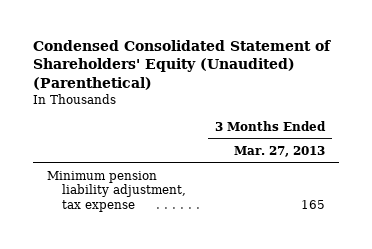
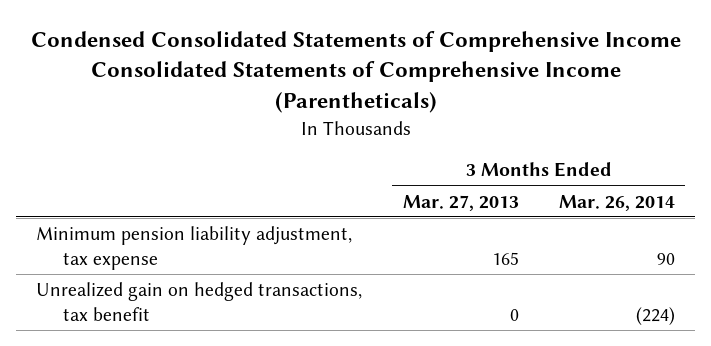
[33,40,332,90] Condensed Consolidated Statement of Shareholders' Equity (Unaudited) (Parenthetical) -> [30,30,681,114] Condensed Consolidated Statements of Comprehensive Income Consolidated Statements of Comprehensive Income (Parentheticals)
none -> [558,194,675,211] Mar. 26, 2014
none -> [36,282,363,321] Unrealized gain on hedged transactions, tax benefit

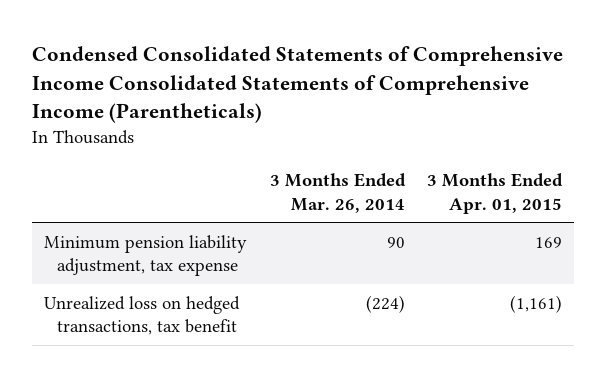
[402,194,519,211] Mar. 27, 2013 -> none
none -> [427,173,564,214] 3 Months Ended Apr. 01, 2015
[36,282,363,321] Unrealized gain on hedged transactions, tax benefit -> [43,295,240,336] Unrealized loss on hedged transactions, tax benefit

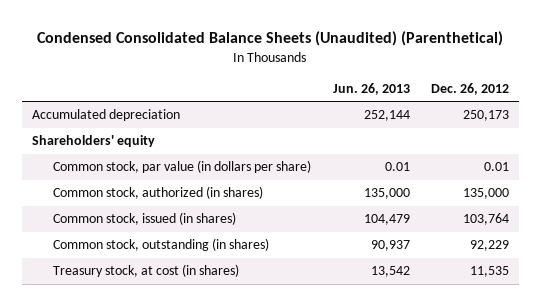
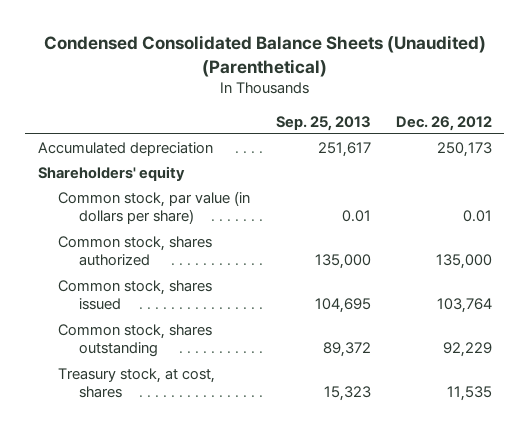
[332,82,410,95] Jun. 26, 2013 -> none
none -> [275,115,371,131] Sep. 25, 2013
[53,186,264,200] Common stock, authorized (in shares) -> [58,236,213,267] Common stock, shares authorized
[53,212,237,226] Common stock, issued (in shares) -> [58,280,213,311] Common stock, shares issued
[53,238,270,252] Common stock, outstanding (in shares) -> [58,324,213,358] Common stock, shares outstanding
[53,264,240,278] Treasury stock, at cost (in shares) -> [58,368,216,399] Treasury stock, at cost, shares

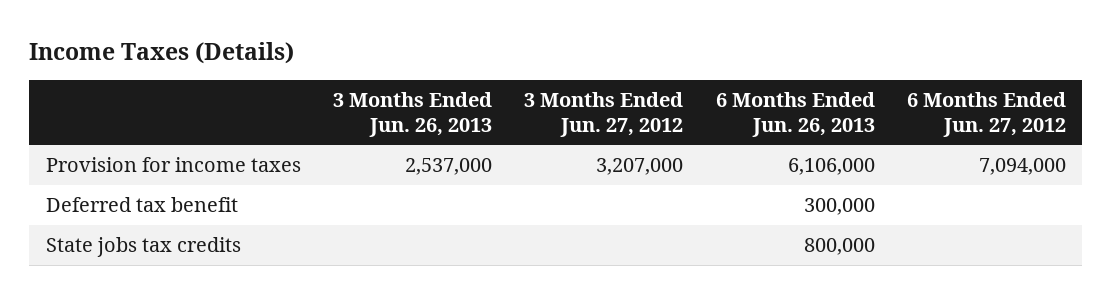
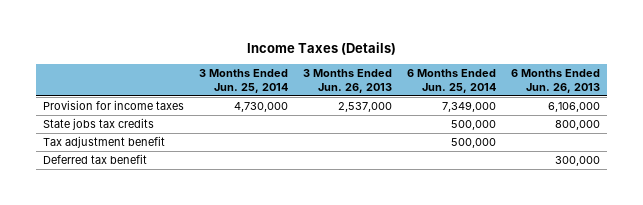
[524,92,684,137] 3 Months Ended Jun. 27, 2012 -> none
[907,92,1067,137] 6 Months Ended Jun. 27, 2012 -> none
none -> [199,69,289,93] 3 Months Ended Jun. 25, 2014
none -> [407,69,497,93] 6 Months Ended Jun. 25, 2014
none -> [43,136,166,149] Tax adjustment benefit
[45,197,238,213] Deferred tax benefit -> [43,154,148,165] Deferred tax benefit

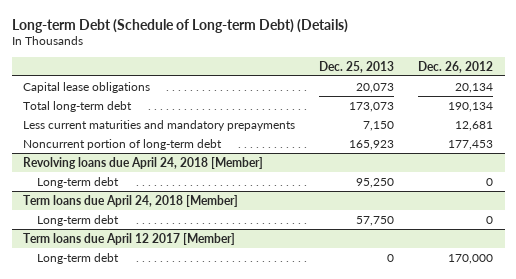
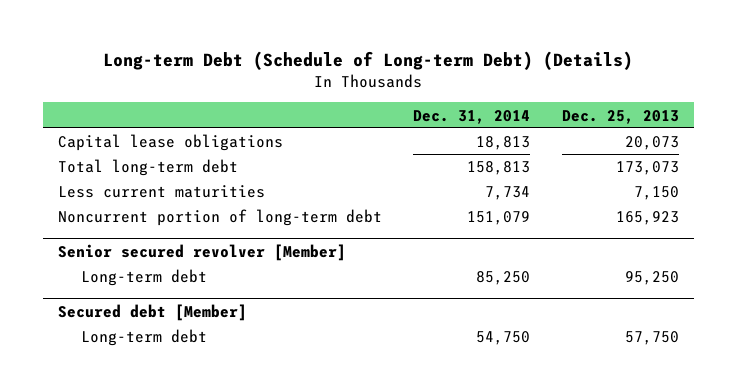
[417,60,493,73] Dec. 26, 2012 -> none
none -> [413,109,531,124] Dec. 31, 2014
[23,119,296,131] Less current maturities and mandatory prepayments -> [58,185,266,199] Less current maturities
[23,156,264,169] Revolving loans due April 24, 2018 [Member] -> none
none -> [58,243,347,261] Senior secured revolver [Member]
[23,194,239,207] Term loans due April 24, 2018 [Member] -> none
none -> [58,303,248,321] Secured debt [Member]
[23,232,236,245] Term loans due April 12 2017 [Member] -> none
[37,252,120,264] Long-term debt -> none

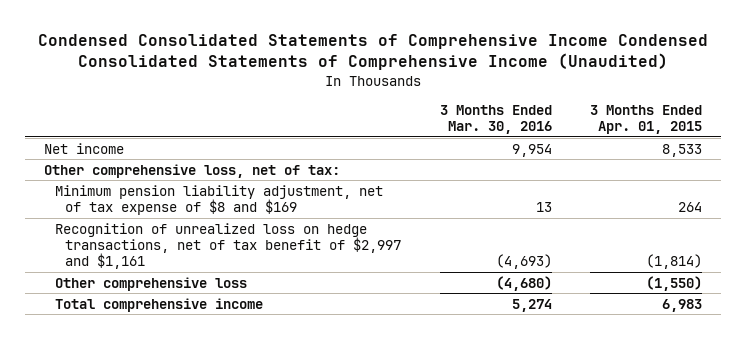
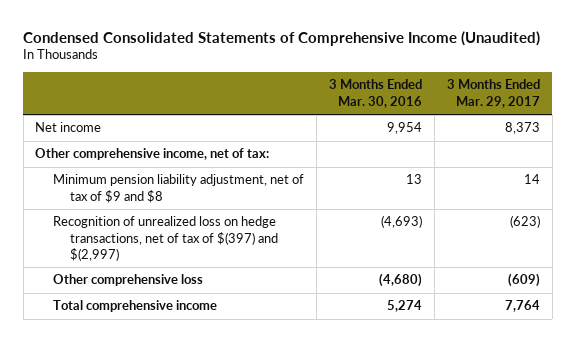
[37,33,708,71] Condensed Consolidated Statements of Comprehensive Income Condensed Consolidated Statements of Comprehensive Income (Unaudited) -> [23,30,541,46] Condensed Consolidated Statements of Comprehensive Income (Unaudited)
[589,104,702,135] 3 Months Ended Apr. 01, 2015 -> none
none -> [446,79,540,108] 3 Months Ended Mar. 29, 2017
[43,163,340,178] Other comprehensive loss, net of tax: -> [35,148,270,161] Other comprehensive income, net of tax:
[54,184,383,215] Minimum pension liability adjustment, net of tax expense of $8 and $169 -> [52,174,304,203] Minimum pension liability adjustment, net of tax of $9 and $8
[54,222,402,270] Recognition of unrealized loss on hedge transactions, net of tax benefit of $2,997 and $1,161 -> [52,216,279,261] Recognition of unrealized loss on hedge transactions, net of tax of $(397) and $(2,997)

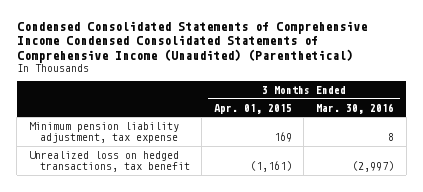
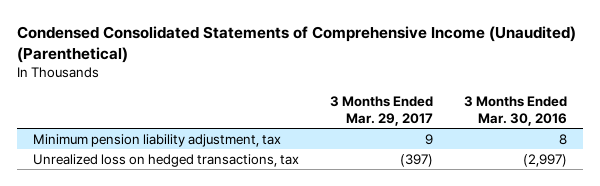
[16,21,367,63] Condensed Consolidated Statements of Comprehensive Income Condensed Consolidated Statements of Comprehensive Income (Unaudited) (Parenthetical) -> [17,26,577,64] Condensed Consolidated Statements of Comprehensive Income (Unaudited) (Parenthetical)
[213,103,292,114] Apr. 01, 2015 -> none
none -> [330,95,434,126] 3 Months Ended Mar. 29, 2017
[29,122,180,144] Minimum pension liability adjustment, tax expense -> [33,133,282,147] Minimum pension liability adjustment, tax
[29,151,190,173] Unrealized loss on hedged transactions, tax benefit -> [33,153,300,167] Unrealized loss on hedged transactions, tax

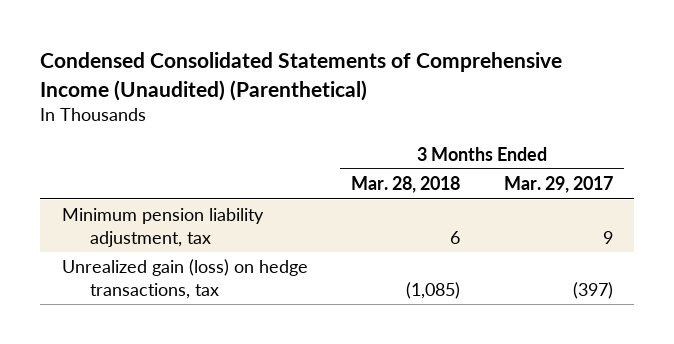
[464,95,568,126] 3 Months Ended Mar. 30, 2016 -> none
none -> [351,176,461,194] Mar. 28, 2018
[33,153,300,167] Unrealized loss on hedged transactions, tax -> [61,259,308,300] Unrealized gain (loss) on hedge transactions, tax

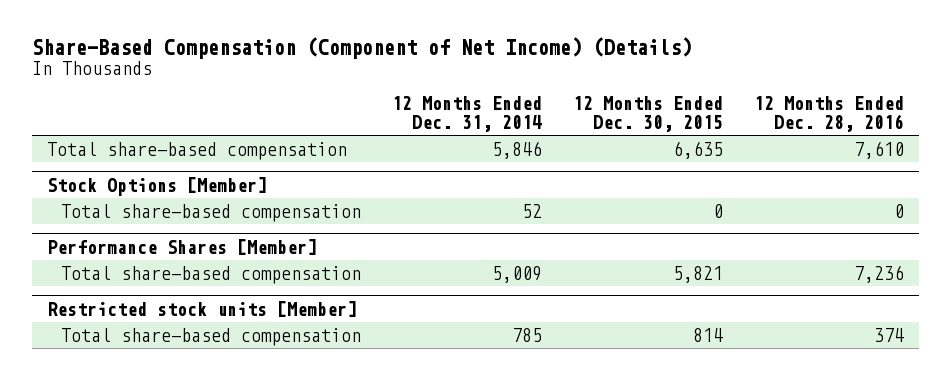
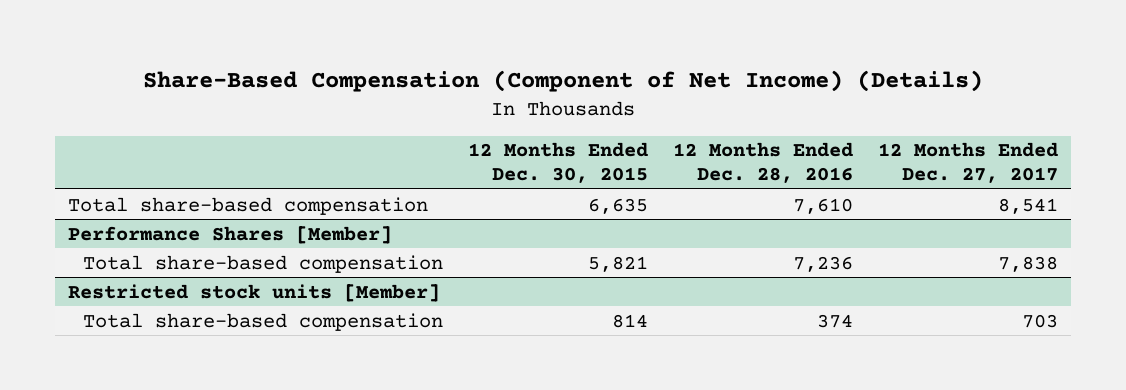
[391,95,542,133] 12 Months Ended Dec. 31, 2014 -> none
none -> [878,142,1059,184] 12 Months Ended Dec. 27, 2017
[46,176,267,196] Stock Options [Member] -> none
[61,204,362,223] Total share-based compensation -> none

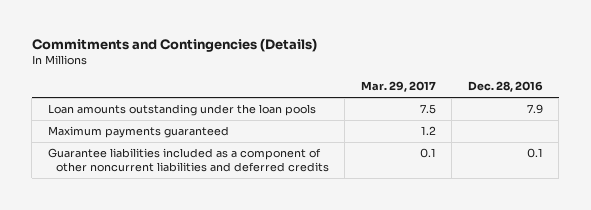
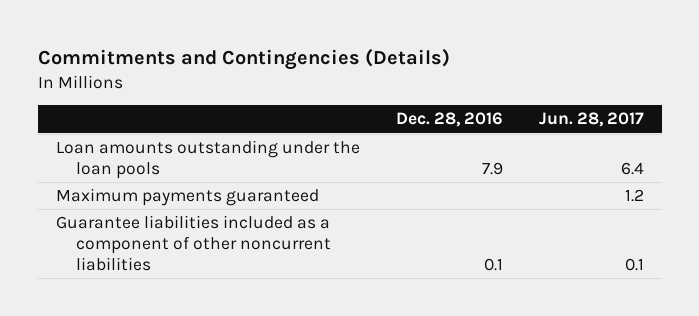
[360,81,436,93] Mar. 29, 2017 -> none
none -> [538,112,644,128] Jun. 28, 2017
[47,148,329,172] Guarantee liabilities included as a component of other noncurrent liabilities and deferred credits -> [55,215,331,272] Guarantee liabilities included as a component of other noncurrent liabilities

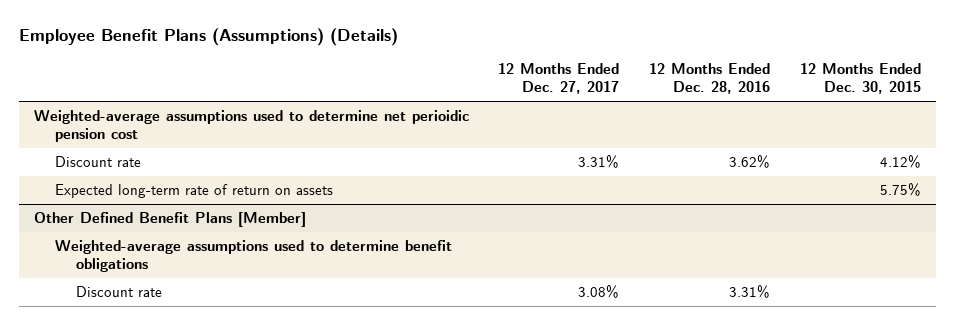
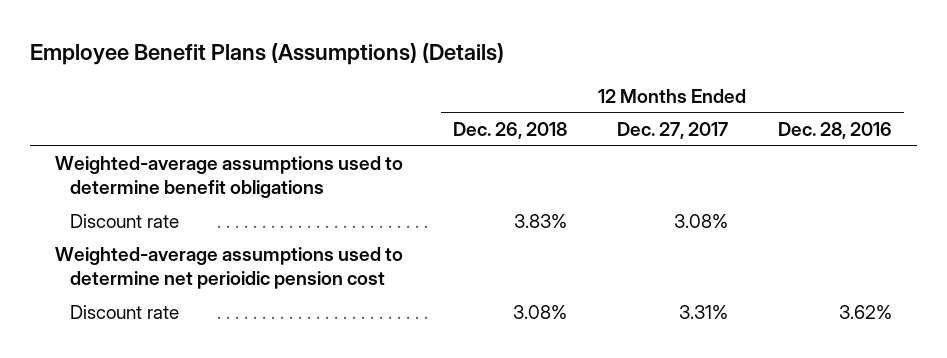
[800,63,922,95] 12 Months Ended Dec. 30, 2015 -> none
none -> [453,121,568,139] Dec. 26, 2018
none -> [55,155,404,199] Weighted-average assumptions used to determine benefit obligations
none -> [70,213,180,228] Discount rate
[54,183,333,198] Expected long-term rate of return on assets -> none
[33,211,306,227] Other Defined Benefit Plans [Member] -> none
[54,239,452,272] Weighted-average assumptions used to determine benefit obligations -> none
[75,285,162,297] Discount rate -> none

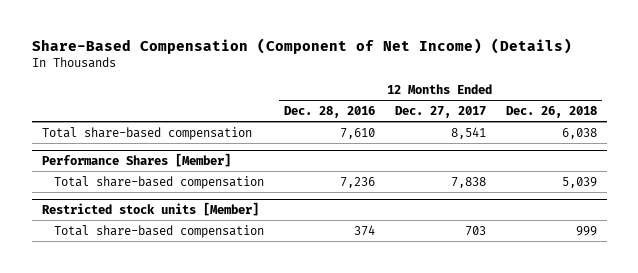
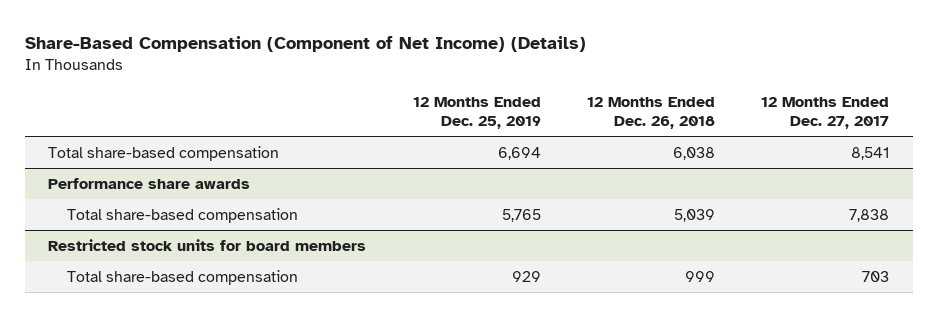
[283,106,375,119] Dec. 28, 2016 -> none
none -> [412,96,541,130] 12 Months Ended Dec. 25, 2019
[41,152,231,167] Performance Shares [Member] -> [48,177,251,189] Performance share awards
[41,201,259,216] Restricted stock units [Member] -> [48,238,367,251] Restricted stock units for board members

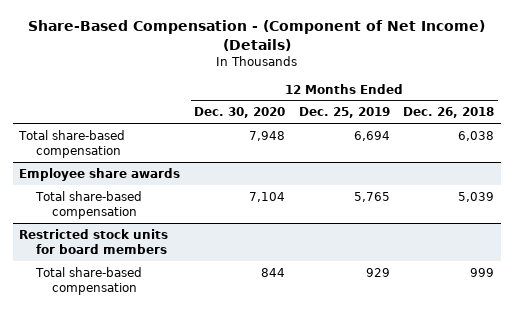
[25,36,587,53] Share-Based Compensation (Component of Net Income) (Details) -> [27,20,485,51] Share-Based Compensation - (Component of Net Income) (Details)
[761,96,890,130] 12 Months Ended Dec. 27, 2017 -> none
none -> [193,107,285,119] Dec. 30, 2020
[48,177,251,189] Performance share awards -> [19,167,181,181] Employee share awards

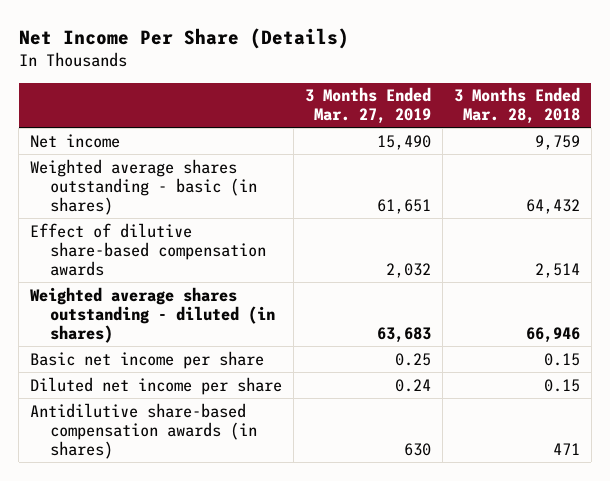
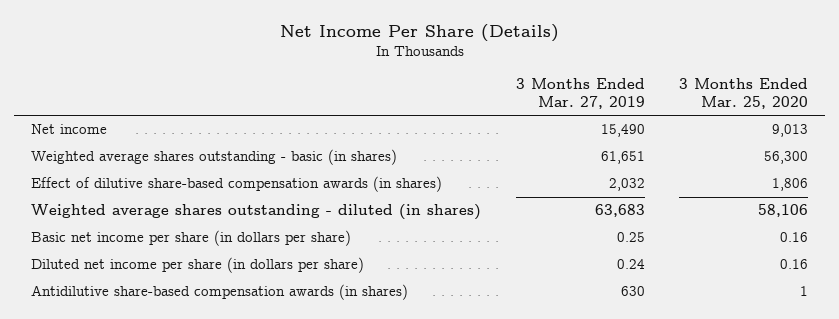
[453,87,580,125] 3 Months Ended Mar. 28, 2018 -> none
none -> [678,77,808,109] 3 Months Ended Mar. 25, 2020
[29,222,267,277] Effect of dilutive share-based compensation awards -> [31,176,443,193] Effect of dilutive share-based compensation awards (in shares)
[29,350,264,369] Basic net income per share -> [31,230,352,247] Basic net income per share (in dollars per share)
[29,376,282,395] Diluted net income per share -> [31,257,365,274] Diluted net income per share (in dollars per share)

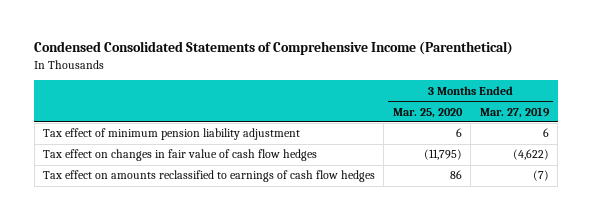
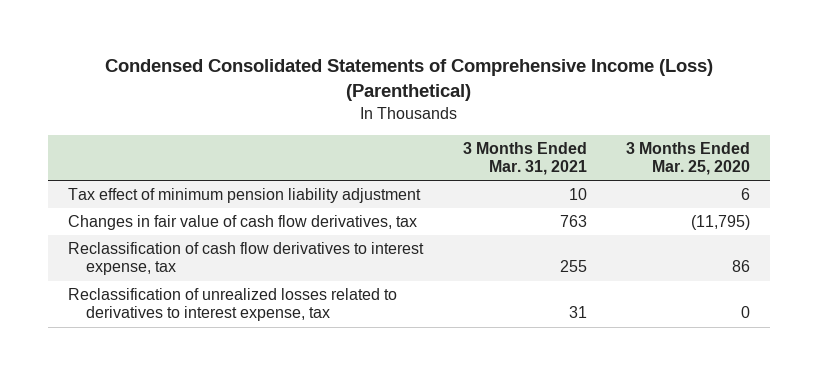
[34,41,514,56] Condensed Consolidated Statements of Comprehensive Income (Parenthetical) -> [105,59,714,102] Condensed Consolidated Statements of Comprehensive Income (Loss) (Parenthetical)
[479,106,550,118] Mar. 27, 2019 -> none
none -> [462,141,587,175] 3 Months Ended Mar. 31, 2021
[42,149,317,162] Tax effect on changes in fair value of cash flow hedges -> [67,215,417,231] Changes in fair value of cash flow derivatives, tax
[42,170,375,183] Tax effect on amounts reclassified to earnings of cash flow hedges -> [67,242,424,276] Reclassification of cash flow derivatives to interest expense, tax
none -> [67,288,397,322] Reclassification of unrealized losses related to derivatives to interest expense, tax

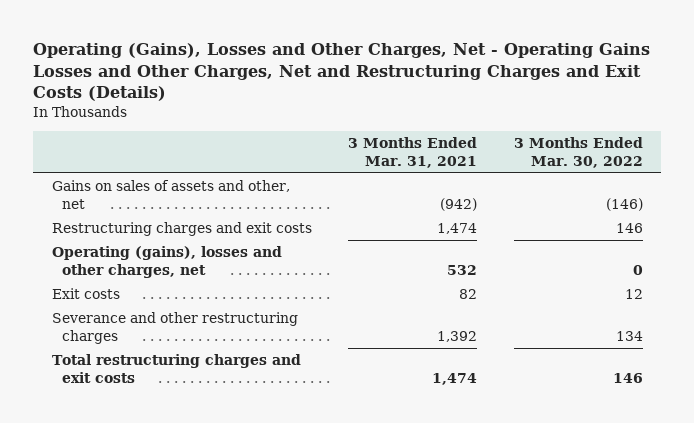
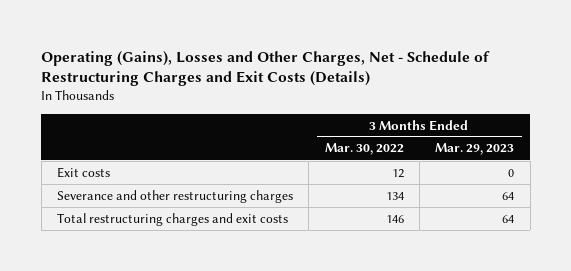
[33,43,651,102] Operating (Gains), Losses and Other Charges, Net - Operating Gains Losses and Other Charges, Net and Restructuring Charges and Exit Costs (Details) -> [41,50,491,87] Operating (Gains), Losses and Other Charges, Net - Schedule of Restructuring Charges and Exit Costs (Details)
[348,137,478,168] 3 Months Ended Mar. 31, 2021 -> none
none -> [435,143,515,156] Mar. 29, 2023
[51,180,290,209] Gains on sales of assets and other, net -> none
[51,222,312,237] Restructuring charges and exit costs -> none
[51,246,282,278] Operating (gains), losses and other charges, net -> none

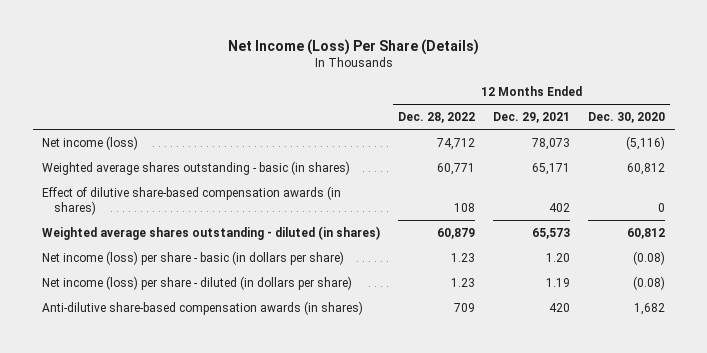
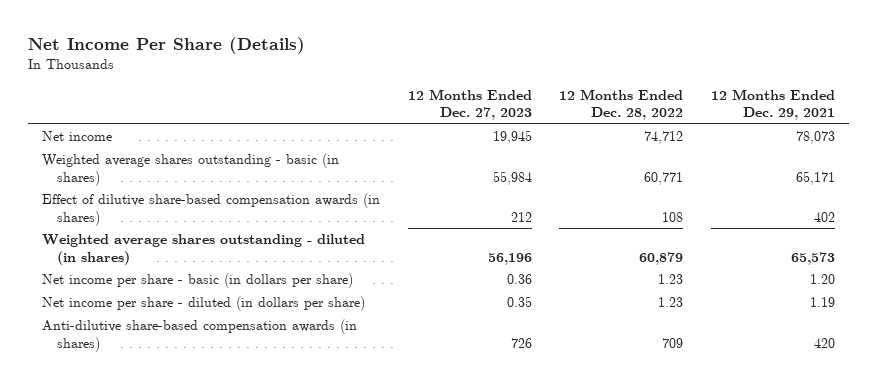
[227,39,479,56] Net Income (Loss) Per Share (Details) -> [28,37,306,55] Net Income Per Share (Details)
[588,112,666,124] Dec. 30, 2020 -> none
none -> [407,88,532,121] 12 Months Ended Dec. 27, 2023
[41,135,138,150] Net income (loss) -> [41,131,112,142] Net income
[41,250,344,265] Net income (loss) per share - basic (in dollars per share) -> [41,273,353,289] Net income per share - basic (in dollars per share)
[41,275,352,290] Net income (loss) per share - diluted (in dollars per share) -> [41,296,365,312] Net income per share - diluted (in dollars per share)

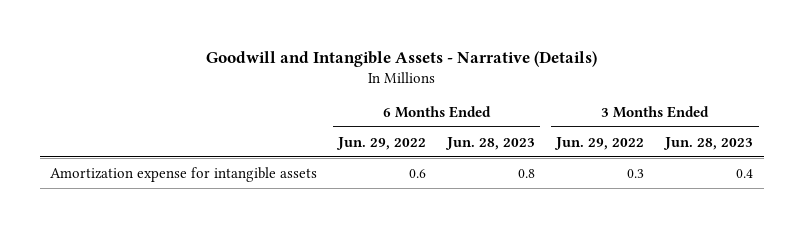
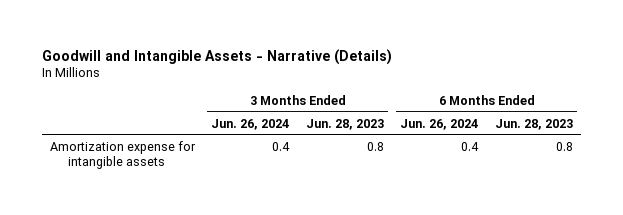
[336,136,427,150] Jun. 29, 2022 -> none
[554,136,645,150] Jun. 29, 2022 -> none
none -> [211,118,290,130] Jun. 26, 2024
none -> [400,118,479,130] Jun. 26, 2024
[736,168,754,178] 0.4 -> [366,141,384,151] 0.8

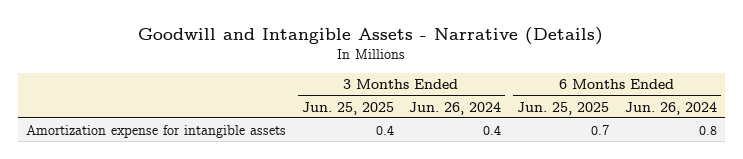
[305,118,384,130] Jun. 28, 2023 -> none
[494,118,573,130] Jun. 28, 2023 -> none
none -> [301,101,394,115] Jun. 25, 2025
none -> [517,101,610,115] Jun. 25, 2025
[461,141,480,151] 0.4 -> [699,126,718,136] 0.8

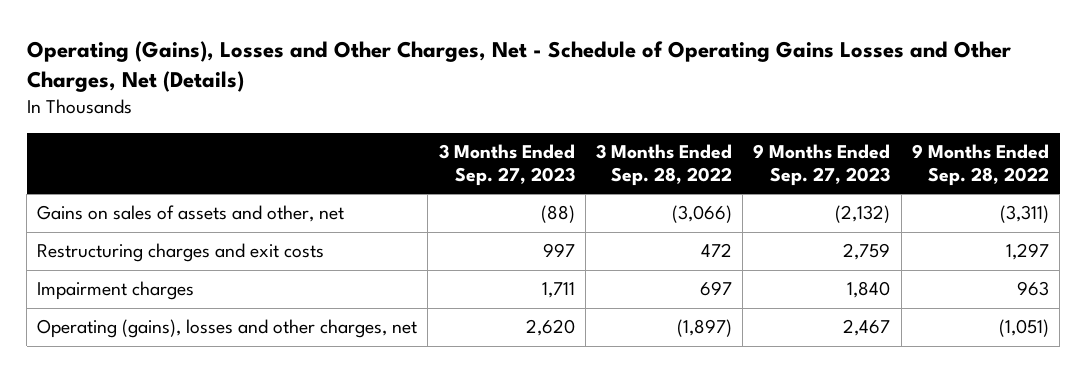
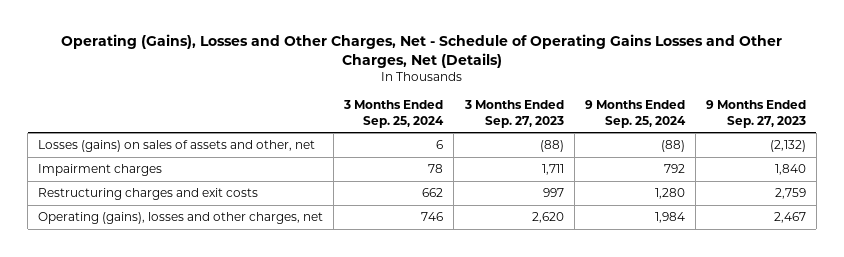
[596,144,733,186] 3 Months Ended Sep. 28, 2022 -> none
[911,144,1049,186] 9 Months Ended Sep. 28, 2022 -> none
none -> [343,100,445,128] 3 Months Ended Sep. 25, 2024
none -> [584,100,686,128] 9 Months Ended Sep. 25, 2024
[37,205,345,223] Gains on sales of assets and other, net -> [38,140,316,153] Losses (gains) on sales of assets and other, net
[37,243,325,263] Restructuring charges and exit costs -> [38,188,259,201] Restructuring charges and exit costs

